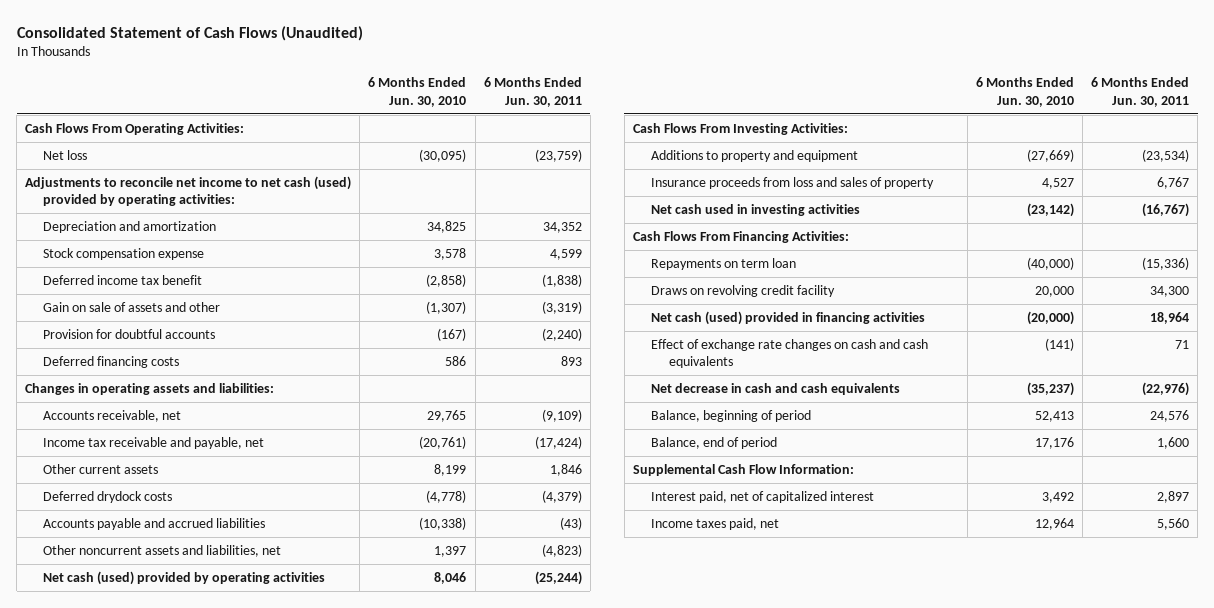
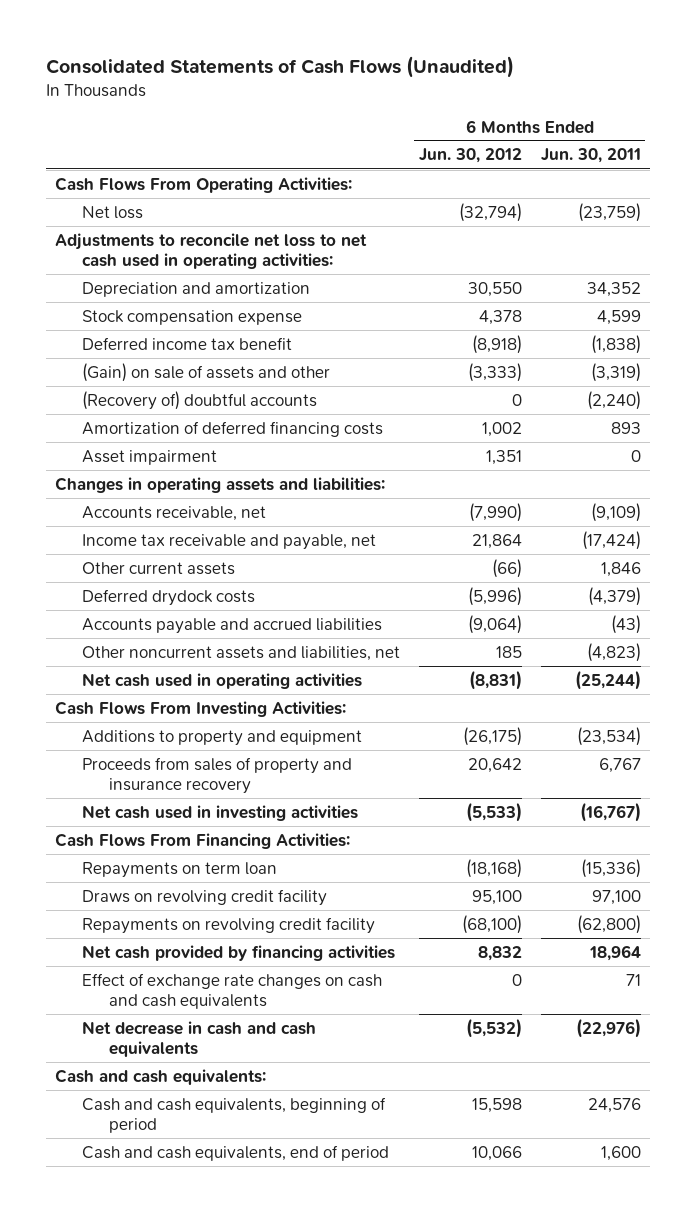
[16,25,363,41] Consolidated Statement of Cash Flows (Unaudited) -> [45,55,514,78] Consolidated Statements of Cash Flows (Unaudited)
[368,77,467,107] 6 Months Ended Jun. 30, 2010 -> none
none -> [418,148,522,164] Jun. 30, 2012
[25,175,352,207] Adjustments to reconcile net income to net cash (used) provided by operating activities: -> [55,232,368,270] Adjustments to reconcile net loss to net cash used in operating activities:
[43,301,221,312] Gain on sale of assets and other -> [81,362,330,382] (Gain) on sale of assets and other
[43,328,216,339] Provision for doubtful accounts -> [81,390,317,410] (Recovery of) doubtful accounts
[43,355,180,368] Deferred financing costs -> [81,420,383,437] Amortization of deferred financing costs
none -> [81,449,217,465] Asset impairment
[43,570,326,585] Net cash (used) provided by operating activities -> [81,672,362,689] Net cash used in operating activities
[650,176,934,189] Insurance proceeds from loss and sales of property -> [81,756,352,795] Proceeds from sales of property and insurance recovery
[1150,285,1190,297] 34,300 -> [591,889,641,905] 97,100
none -> [81,916,375,934] Repayments on revolving credit facility
[650,310,925,325] Net cash (used) provided in financing activities -> [81,944,395,961] Net cash provided by financing activities
[632,463,854,476] Supplemental Cash Flow Information: -> none
[650,490,874,503] Interest paid, net of capitalized interest -> none
[650,517,779,530] Income taxes paid, net -> none
none -> [55,1068,267,1085] Cash and cash equivalents:
[650,409,811,422] Balance, beginning of period -> [81,1096,386,1134] Cash and cash equivalents, beginning of period
[650,436,777,449] Balance, end of period -> [81,1144,389,1161] Cash and cash equivalents, end of period

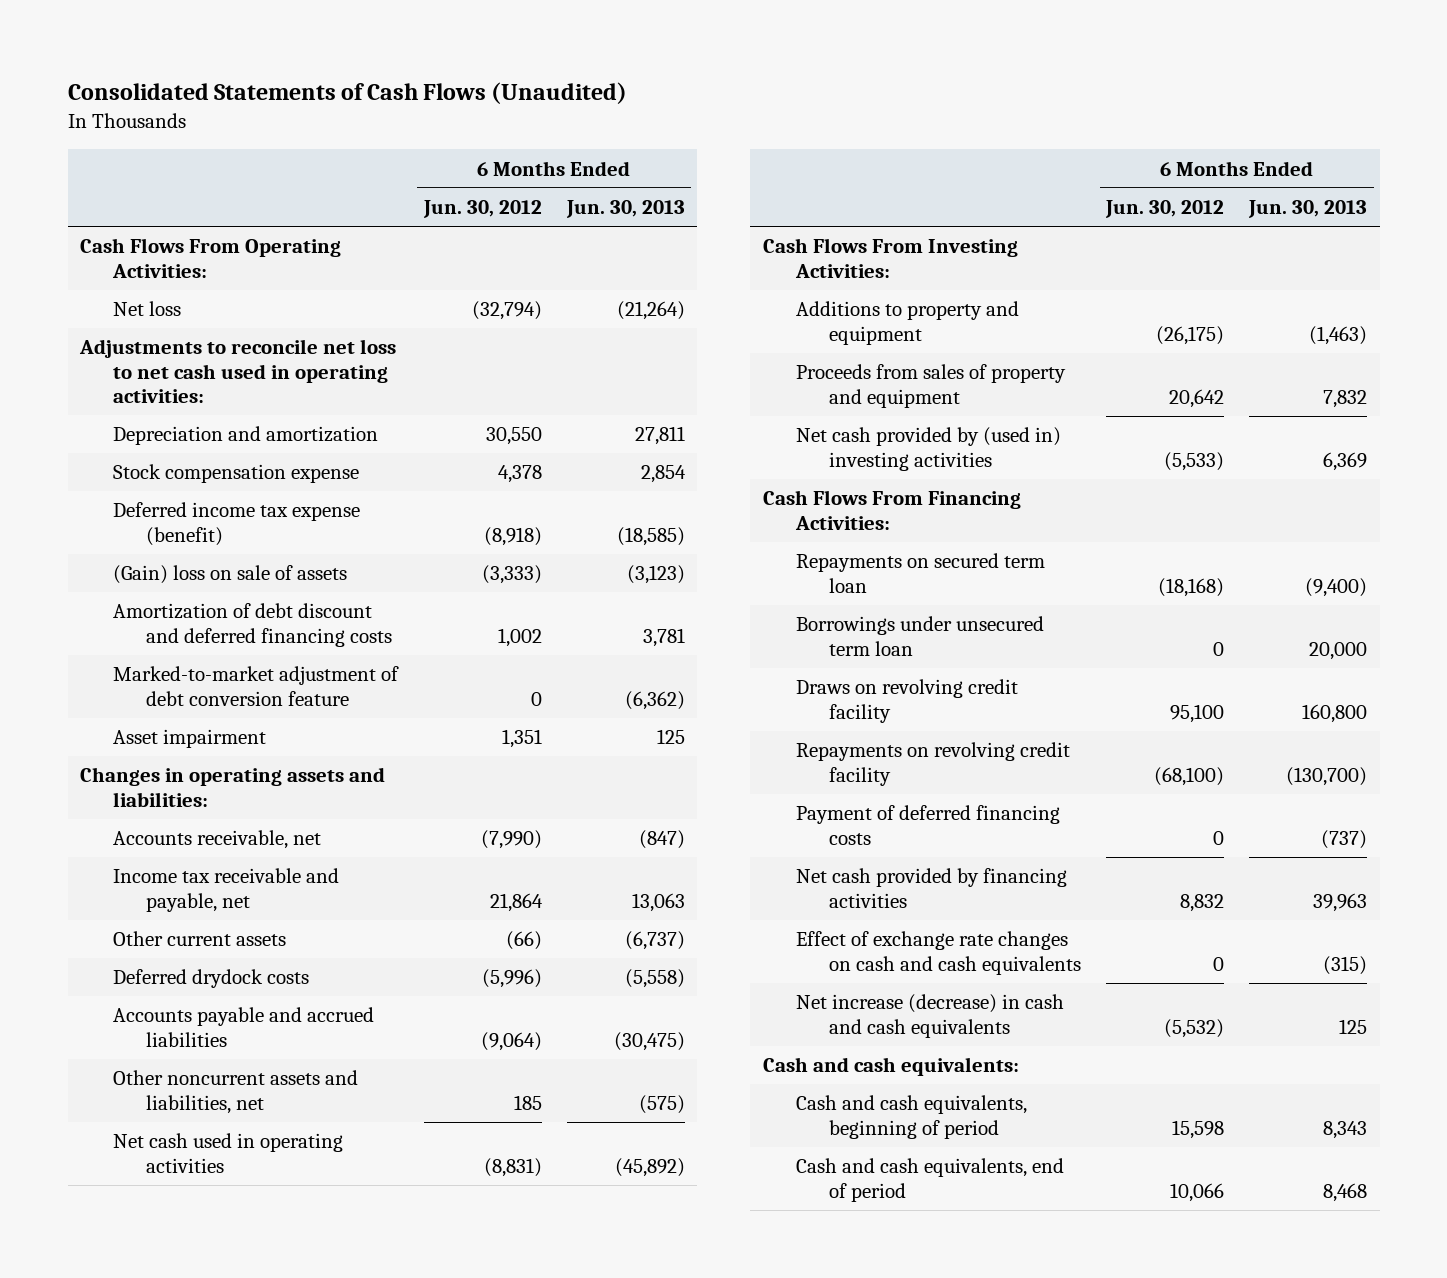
[540,148,641,164] Jun. 30, 2011 -> none
none -> [565,200,685,219] Jun. 30, 2013
[81,390,317,410] (Recovery of) doubtful accounts -> none
[81,336,292,350] Deferred income tax benefit -> [113,502,361,546] Deferred income tax expense (benefit)
[81,362,330,382] (Gain) on sale of assets and other -> [113,565,348,585] (Gain) loss on sale of assets
[81,420,383,437] Amortization of deferred financing costs -> [113,603,393,647] Amortization of debt discount and deferred financing costs
none -> [113,666,400,706] Marked-to-market adjustment of debt conversion feature
[81,756,352,795] Proceeds from sales of property and insurance recovery -> [795,364,1066,408] Proceeds from sales of property and equipment
[81,804,358,821] Net cash used in investing activities -> [795,427,1061,471] Net cash provided by (used in) investing activities
[81,861,277,878] Repayments on term loan -> [795,553,1045,593] Repayments on secured term loan
none -> [795,616,1044,656] Borrowings under unsecured term loan
none -> [795,805,1060,845] Payment of deferred financing costs
[81,1020,316,1058] Net decrease in cash and cash equivalents -> [795,994,1064,1038] Net increase (decrease) in cash and cash equivalents

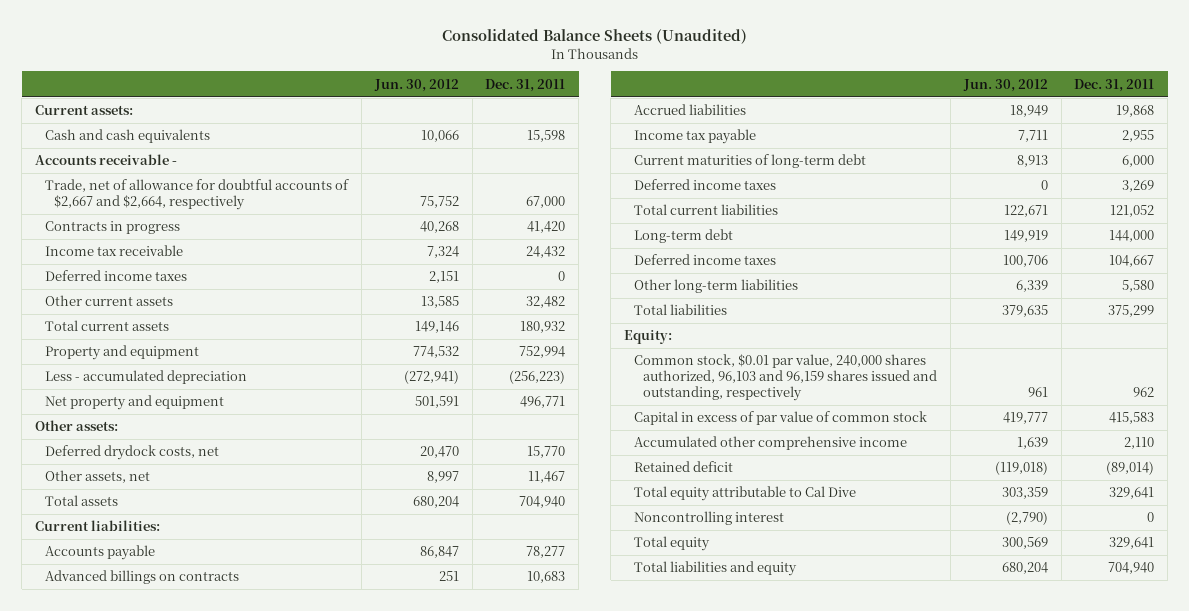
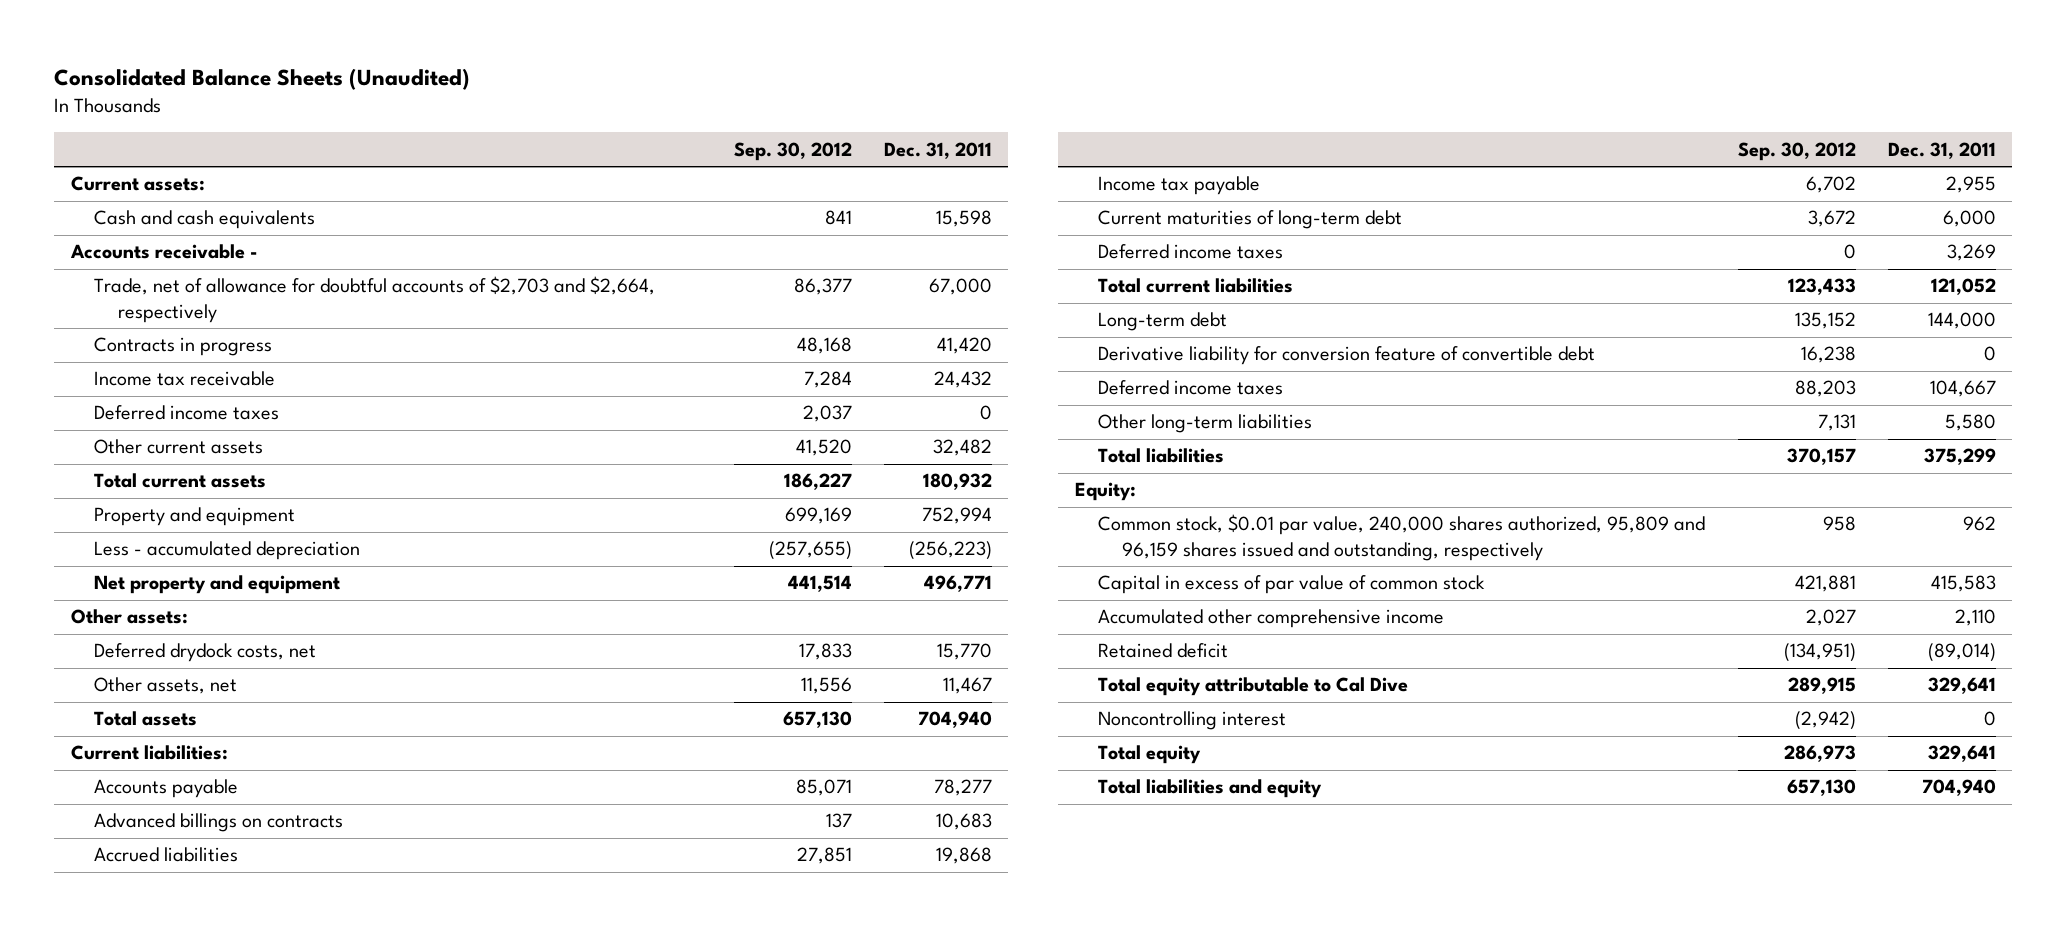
[373,78,459,92] Jun. 30, 2012 -> none
none -> [733,141,852,161] Sep. 30, 2012
[44,179,349,211] Trade, net of allowance for doubtful accounts of $2,667 and $2,664, respectively -> [94,276,656,323] Trade, net of allowance for doubtful accounts of $2,703 and $2,664, respectively
none -> [1098,346,1596,366] Derivative liability for conversion feature of convertible debt
[633,354,938,402] Common stock, $0.01 par value, 240,000 shares authorized, 96,103 and 96,159 shares issued and outstanding, respectively -> [1098,514,1706,561] Common stock, $0.01 par value, 240,000 shares authorized, 95,809 and 96,159 shares issued and outstanding, respectively

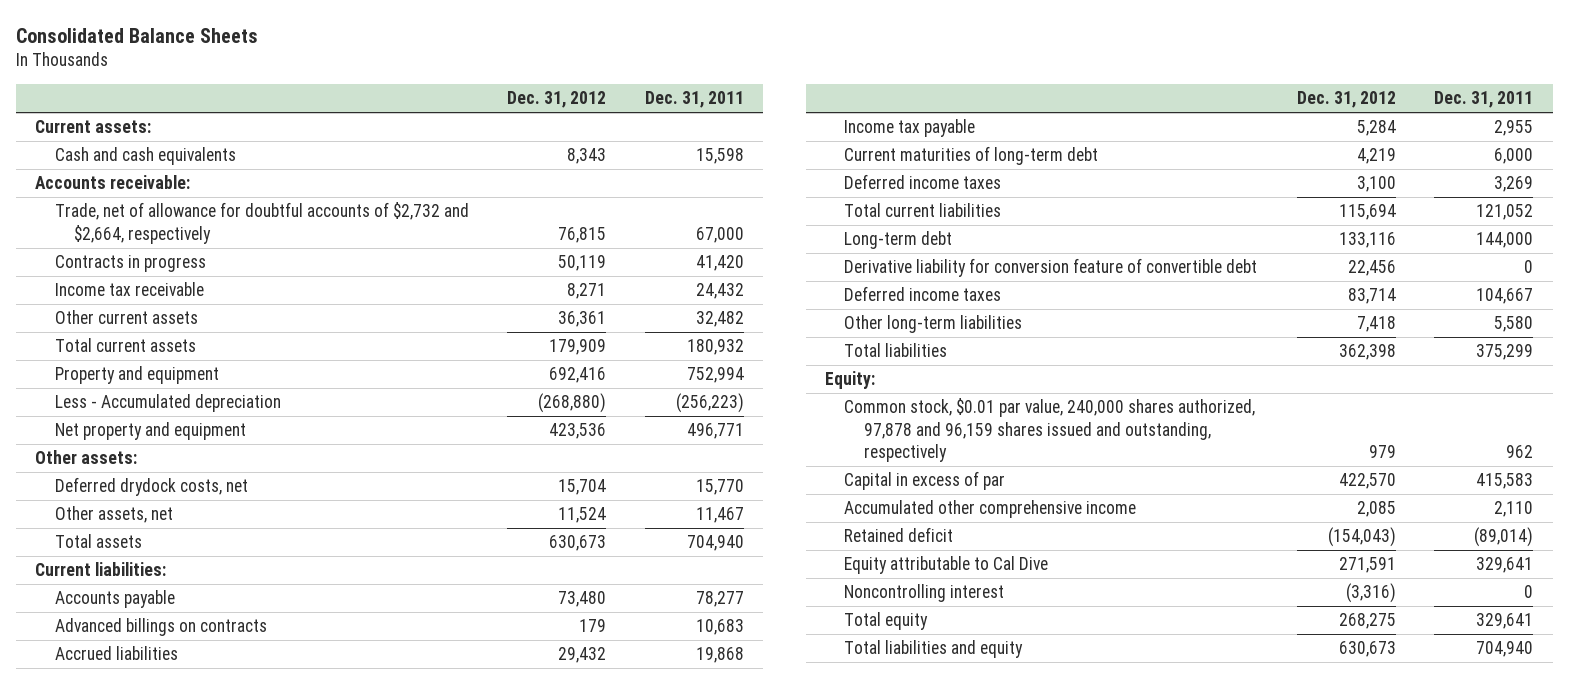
[54,68,471,91] Consolidated Balance Sheets (Unaudited) -> [16,28,259,44] Consolidated Balance Sheets
[733,141,852,161] Sep. 30, 2012 -> none
none -> [507,90,607,108] Dec. 31, 2012
[69,244,258,260] Accounts receivable - -> [35,175,191,190] Accounts receivable:
[94,276,656,323] Trade, net of allowance for doubtful accounts of $2,703 and $2,664, respectively -> [54,202,469,244] Trade, net of allowance for doubtful accounts of $2,732 and $2,664, respectively
[94,405,280,421] Deferred income taxes -> none
[94,541,361,561] Less - accumulated depreciation -> [54,394,281,413] Less - Accumulated depreciation
[1098,514,1706,561] Common stock, $0.01 par value, 240,000 shares authorized, 95,809 and 96,159 shares issued and outstanding, respectively -> [844,398,1256,463] Common stock, $0.01 par value, 240,000 shares authorized, 97,878 and 96,159 shares issued and outstanding, respectively
[1098,575,1486,595] Capital in excess of par value of common stock -> [844,471,1006,491] Capital in excess of par
[1098,677,1409,697] Total equity attributable to Cal Dive -> [844,556,1049,575] Equity attributable to Cal Dive

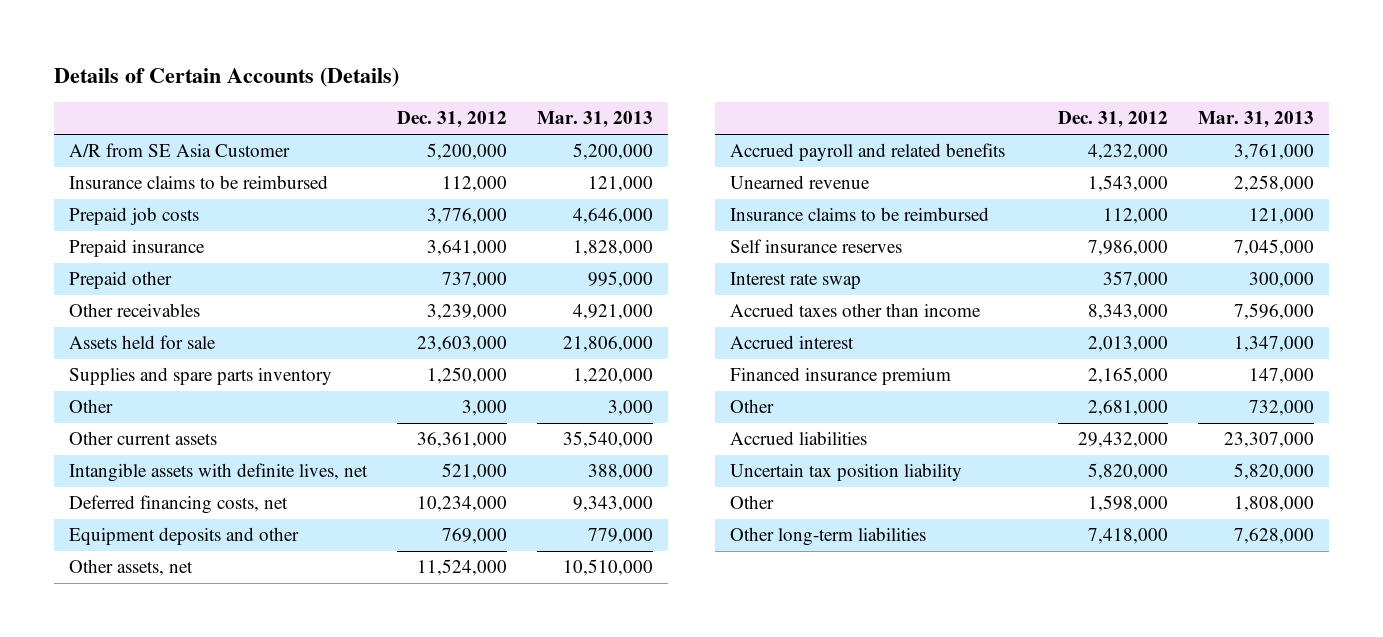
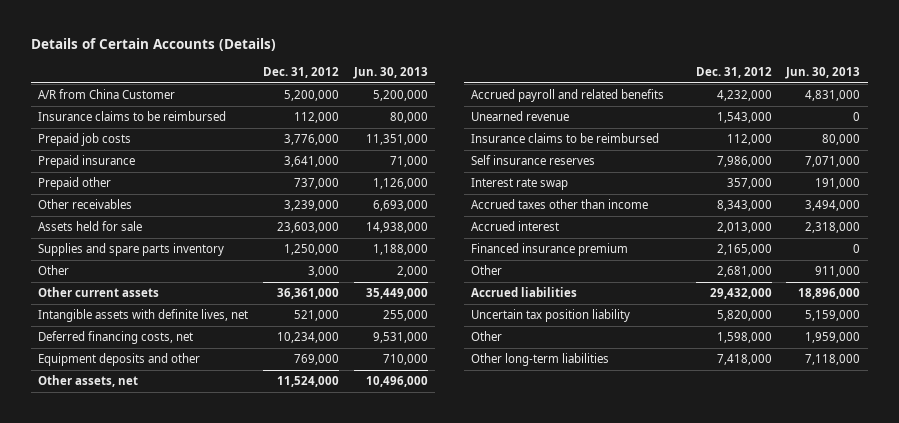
[536,111,653,129] Mar. 31, 2013 -> none
none -> [352,66,428,79] Jun. 30, 2013
[68,143,290,158] A/R from SE Asia Customer -> [38,89,176,100] A/R from China Customer

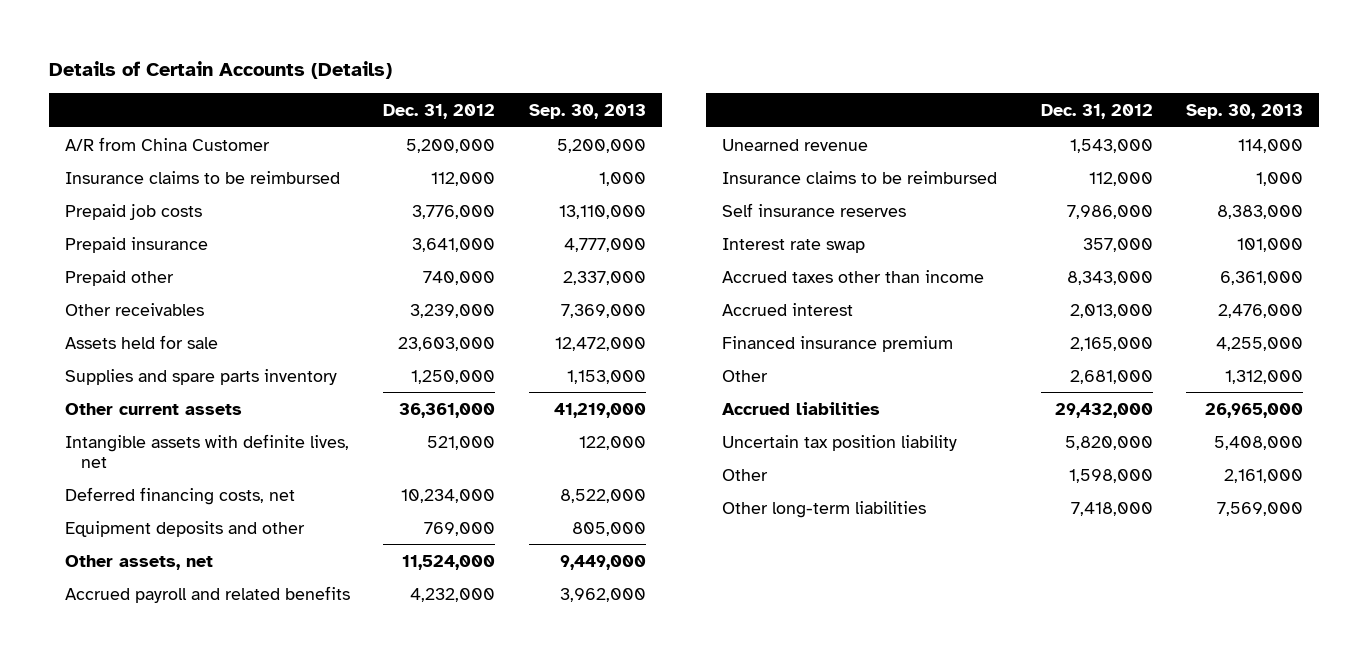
[352,66,428,79] Jun. 30, 2013 -> none
none -> [528,103,646,119] Sep. 30, 2013
[293,178,339,190] 737,000 -> [423,270,496,285] 740,000
[38,265,70,276] Other -> none

